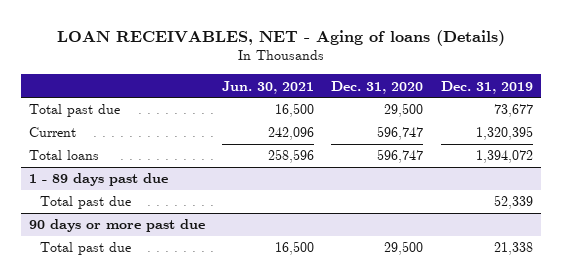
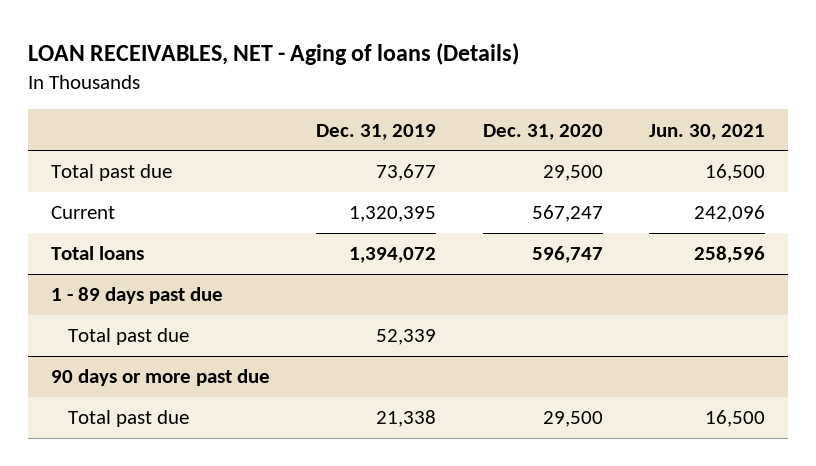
[377,126,424,141] 596,747 -> [531,205,603,223] 567,247

